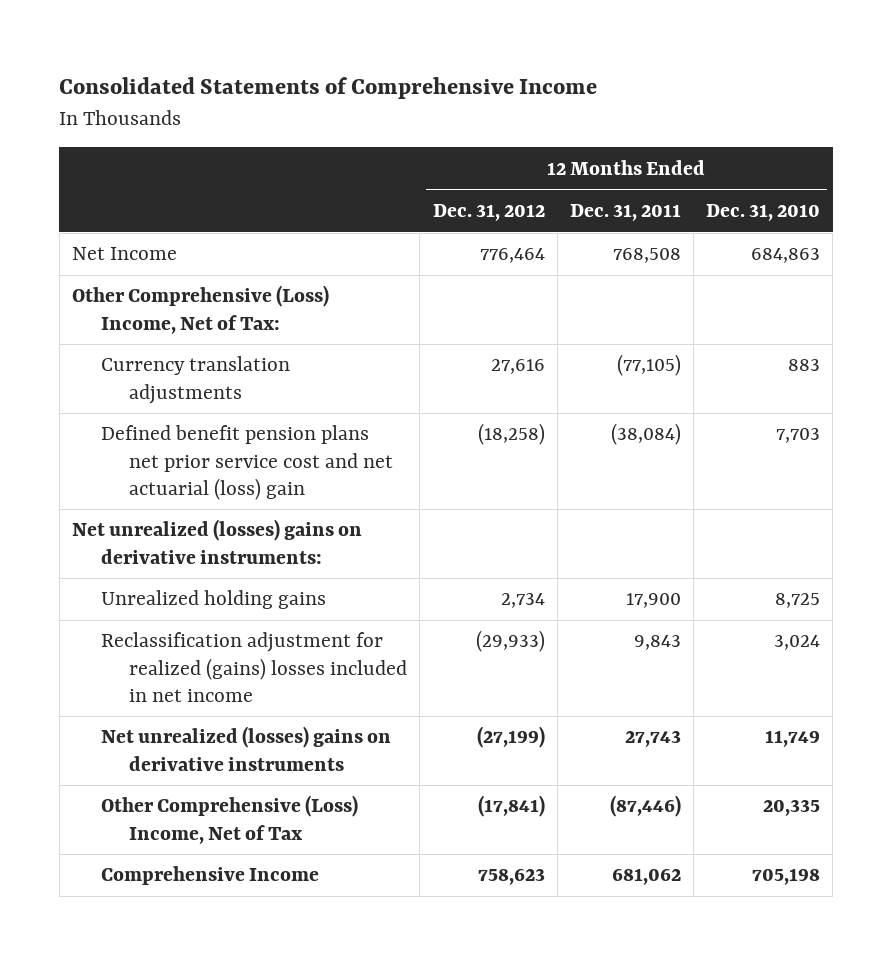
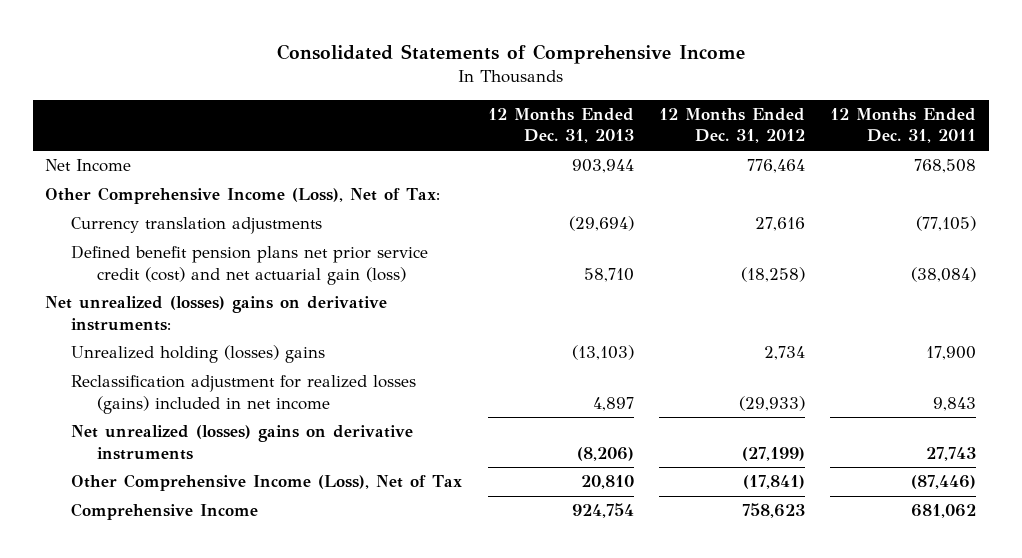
[706,203,821,221] Dec. 31, 2010 -> none
none -> [487,107,634,144] 12 Months Ended Dec. 31, 2013
[72,285,330,334] Other Comprehensive (Loss) Income, Net of Tax: -> [45,187,441,205] Other Comprehensive Income (Loss), Net of Tax:
[100,425,394,500] Defined benefit pension plans net prior service cost and net actuarial (loss) gain -> [71,245,429,285] Defined benefit pension plans net prior service credit (cost) and net actuarial gain (loss)
[100,590,326,610] Unrealized holding gains -> [71,345,326,364] Unrealized holding (losses) gains
[100,632,408,702] Reclassification adjustment for realized (gains) losses included in net income -> [71,375,417,414] Reclassification adjustment for realized losses (gains) included in net income
[100,795,358,844] Other Comprehensive (Loss) Income, Net of Tax -> [71,474,463,492] Other Comprehensive Income (Loss), Net of Tax

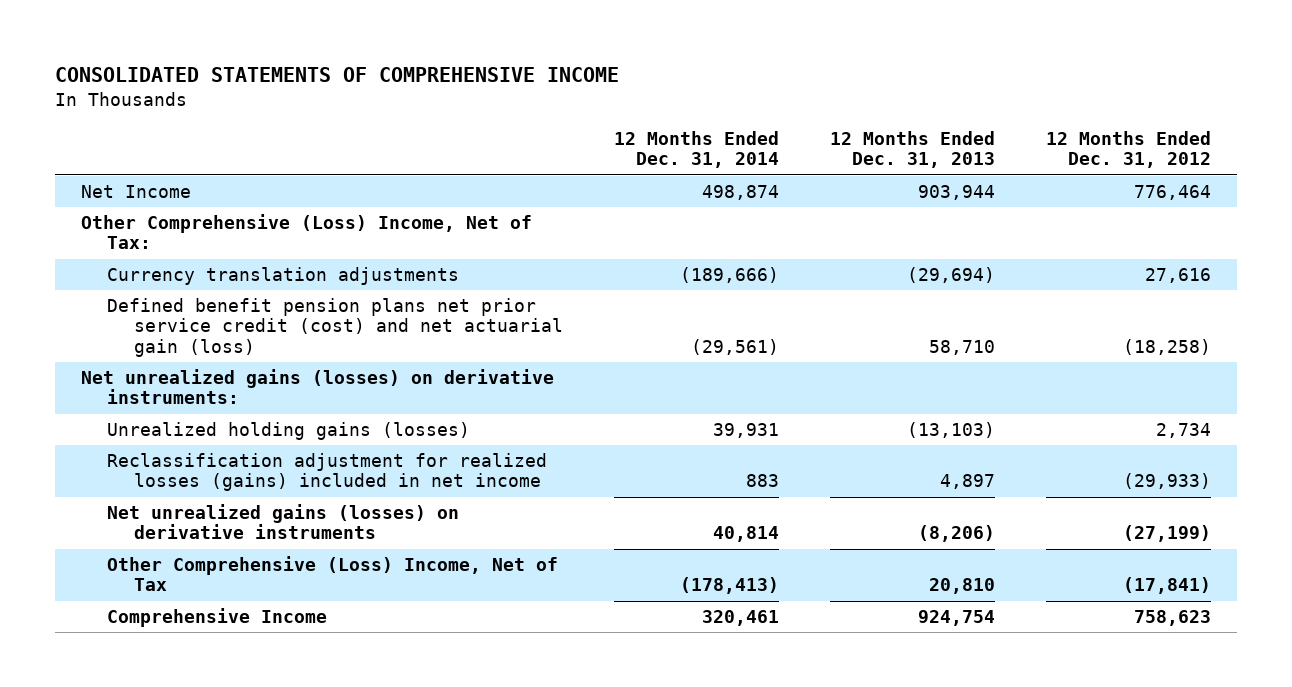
[276,44,745,65] Consolidated Statements of Comprehensive Income -> [55,67,620,83] CONSOLIDATED STATEMENTS OF COMPREHENSIVE INCOME
[830,107,977,144] 12 Months Ended Dec. 31, 2011 -> none
none -> [613,130,779,169] 12 Months Ended Dec. 31, 2014
[45,187,441,205] Other Comprehensive Income (Loss), Net of Tax: -> [81,213,533,250] Other Comprehensive (Loss) Income, Net of Tax:
[45,296,388,331] Net unrealized (losses) gains on derivative instruments: -> [81,368,555,405] Net unrealized gains (losses) on derivative instruments:
[71,345,326,364] Unrealized holding (losses) gains -> [107,421,471,440] Unrealized holding gains (losses)
[71,425,414,460] Net unrealized (losses) gains on derivative instruments -> [107,503,460,540] Net unrealized gains (losses) on derivative instruments
[71,474,463,492] Other Comprehensive Income (Loss), Net of Tax -> [107,555,559,592] Other Comprehensive (Loss) Income, Net of Tax

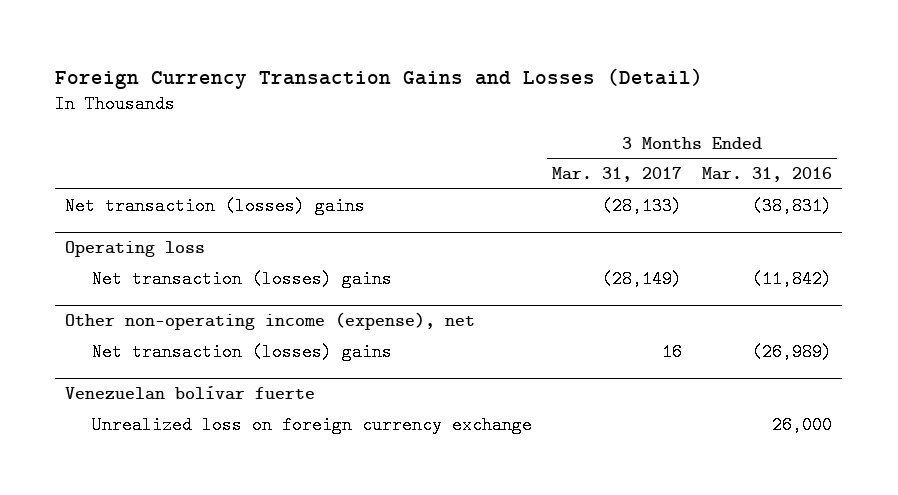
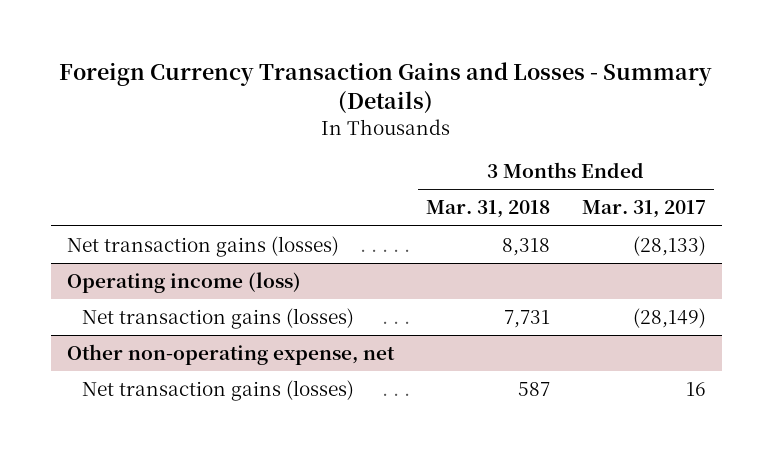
[55,68,704,90] Foreign Currency Transaction Gains and Losses (Detail) -> [59,62,713,115] Foreign Currency Transaction Gains and Losses - Summary (Details)
[702,167,833,183] Mar. 31, 2016 -> none
none -> [425,200,550,219] Mar. 31, 2018
[65,386,316,401] Venezuelan bolívar fuerte -> none
[91,415,532,434] Unrealized loss on foreign currency exchange -> none
[65,196,366,215] Net transaction (losses) gains -> [66,235,339,257] Net transaction gains (losses)
[65,241,206,258] Operating loss -> [66,271,301,293] Operating income (loss)
[91,269,392,288] Net transaction (losses) gains -> [82,307,355,329] Net transaction gains (losses)
[65,312,476,331] Other non-operating income (expense), net -> [66,343,395,365] Other non-operating expense, net
[91,342,392,361] Net transaction (losses) gains -> [82,379,355,401] Net transaction gains (losses)

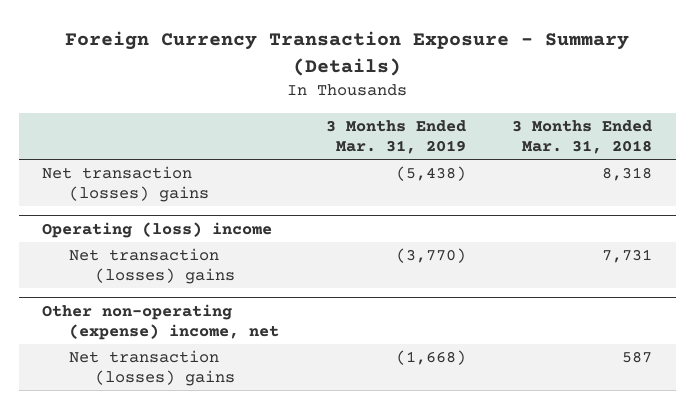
[59,62,713,115] Foreign Currency Transaction Gains and Losses - Summary (Details) -> [65,31,630,77] Foreign Currency Transaction Exposure - Summary (Details)
[581,200,706,219] Mar. 31, 2017 -> none
none -> [325,119,466,154] 3 Months Ended Mar. 31, 2019
[66,235,339,257] Net transaction gains (losses) -> [42,166,209,203] Net transaction (losses) gains
[66,271,301,293] Operating income (loss) -> [42,222,273,239] Operating (loss) income
[82,307,355,329] Net transaction gains (losses) -> [68,248,236,285] Net transaction (losses) gains
[66,343,395,365] Other non-operating expense, net -> [42,304,279,341] Other non-operating (expense) income, net
[82,379,355,401] Net transaction gains (losses) -> [68,350,236,387] Net transaction (losses) gains

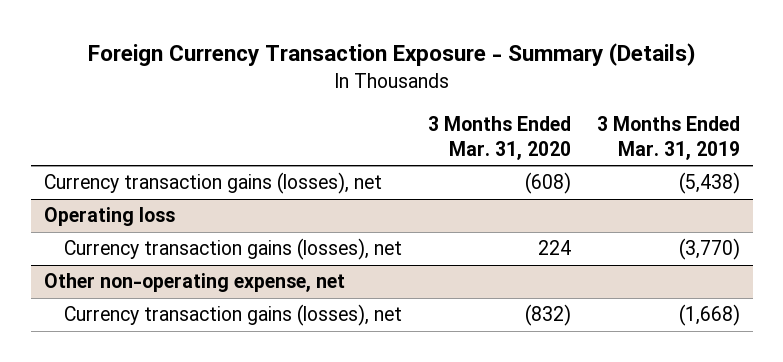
[512,119,653,154] 3 Months Ended Mar. 31, 2018 -> none
none -> [427,115,571,161] 3 Months Ended Mar. 31, 2020
[42,166,209,203] Net transaction (losses) gains -> [43,172,382,195] Currency transaction gains (losses), net
[42,222,273,239] Operating (loss) income -> [43,207,175,227] Operating loss
[68,248,236,285] Net transaction (losses) gains -> [63,238,402,261] Currency transaction gains (losses), net
[42,304,279,341] Other non-operating (expense) income, net -> [43,273,345,293] Other non-operating expense, net
[68,350,236,387] Net transaction (losses) gains -> [63,304,402,327] Currency transaction gains (losses), net

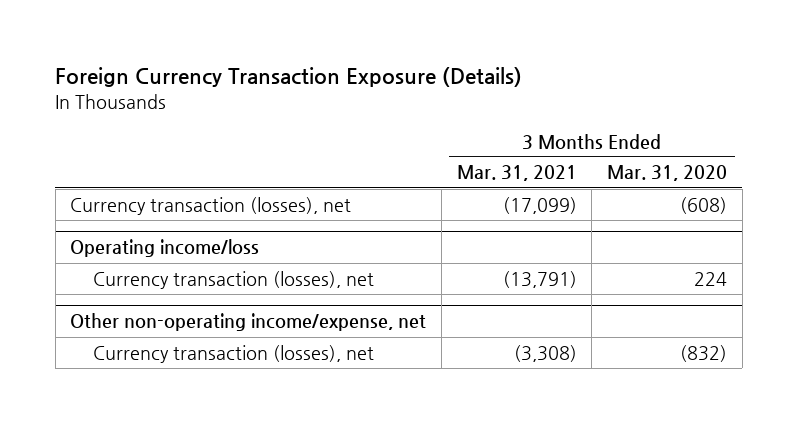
[87,43,696,67] Foreign Currency Transaction Exposure - Summary (Details) -> [55,67,523,88] Foreign Currency Transaction Exposure (Details)
[596,115,740,161] 3 Months Ended Mar. 31, 2019 -> none
none -> [456,165,577,182] Mar. 31, 2021
[43,172,382,195] Currency transaction gains (losses), net -> [70,196,352,215] Currency transaction (losses), net
[43,207,175,227] Operating loss -> [70,239,260,258] Operating income/loss
[63,238,402,261] Currency transaction gains (losses), net -> [93,270,375,289] Currency transaction (losses), net
[43,273,345,293] Other non-operating expense, net -> [70,313,427,332] Other non-operating income/expense, net
[63,304,402,327] Currency transaction gains (losses), net -> [93,344,375,363] Currency transaction (losses), net

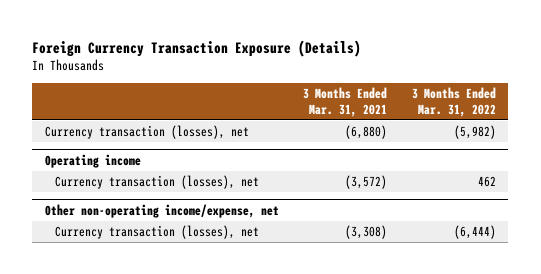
[607,165,728,182] Mar. 31, 2020 -> none
none -> [412,87,497,117] 3 Months Ended Mar. 31, 2022
[502,196,577,214] (17,099) -> [345,125,388,140] (6,880)
[70,239,260,258] Operating income/loss -> [44,153,141,168] Operating income
[502,270,577,288] (13,791) -> [345,175,388,190] (3,572)

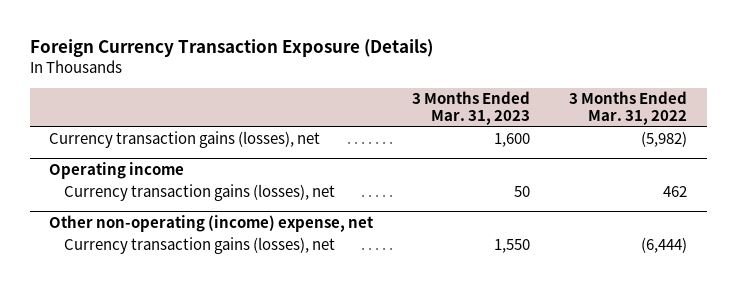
[303,87,388,117] 3 Months Ended Mar. 31, 2021 -> none
none -> [412,91,531,126] 3 Months Ended Mar. 31, 2023
[44,125,249,140] Currency transaction (losses), net -> [49,131,321,149] Currency transaction gains (losses), net
[55,175,260,190] Currency transaction (losses), net -> [64,184,336,202] Currency transaction gains (losses), net
[44,203,279,218] Other non-operating income/expense, net -> [49,215,375,233] Other non-operating (income) expense, net
[55,225,260,240] Currency transaction (losses), net -> [64,237,336,255] Currency transaction gains (losses), net

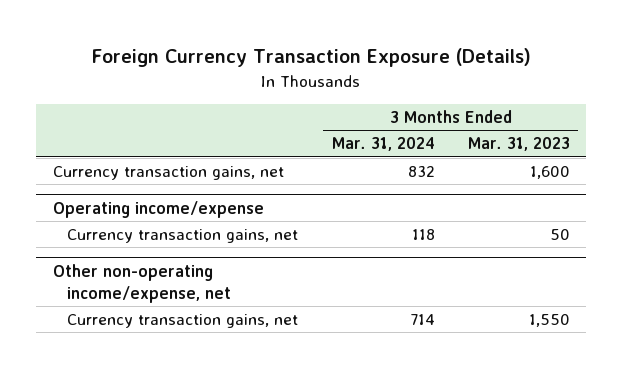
[569,91,688,126] 3 Months Ended Mar. 31, 2022 -> none
none -> [331,137,435,152] Mar. 31, 2024
[49,131,321,149] Currency transaction gains (losses), net -> [53,166,285,181] Currency transaction gains, net
[49,162,185,180] Operating income -> [53,200,265,218] Operating income/expense
[64,184,336,202] Currency transaction gains (losses), net -> [67,229,299,244] Currency transaction gains, net
[49,215,375,233] Other non-operating (income) expense, net -> [53,263,232,303] Other non-operating income/expense, net
[64,237,336,255] Currency transaction gains (losses), net -> [67,314,299,329] Currency transaction gains, net

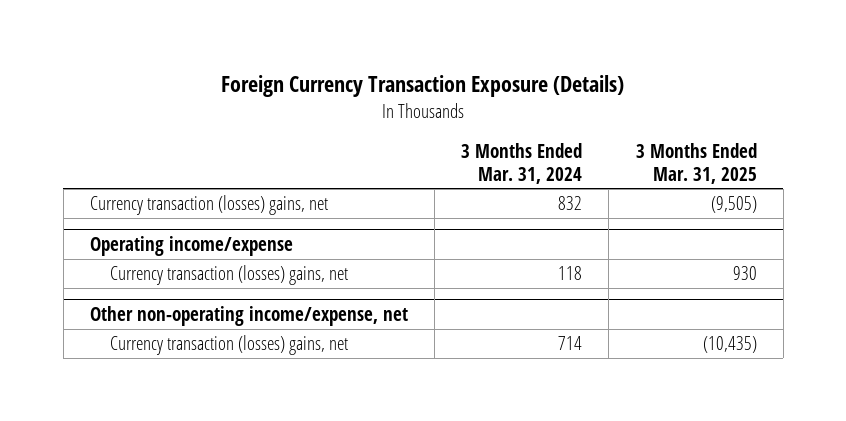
[467,137,570,152] Mar. 31, 2023 -> none
none -> [635,142,757,184] 3 Months Ended Mar. 31, 2025
[53,166,285,181] Currency transaction gains, net -> [89,195,328,216] Currency transaction (losses) gains, net
[67,229,299,244] Currency transaction gains, net -> [109,265,348,286] Currency transaction (losses) gains, net
[67,314,299,329] Currency transaction gains, net -> [109,335,348,356] Currency transaction (losses) gains, net

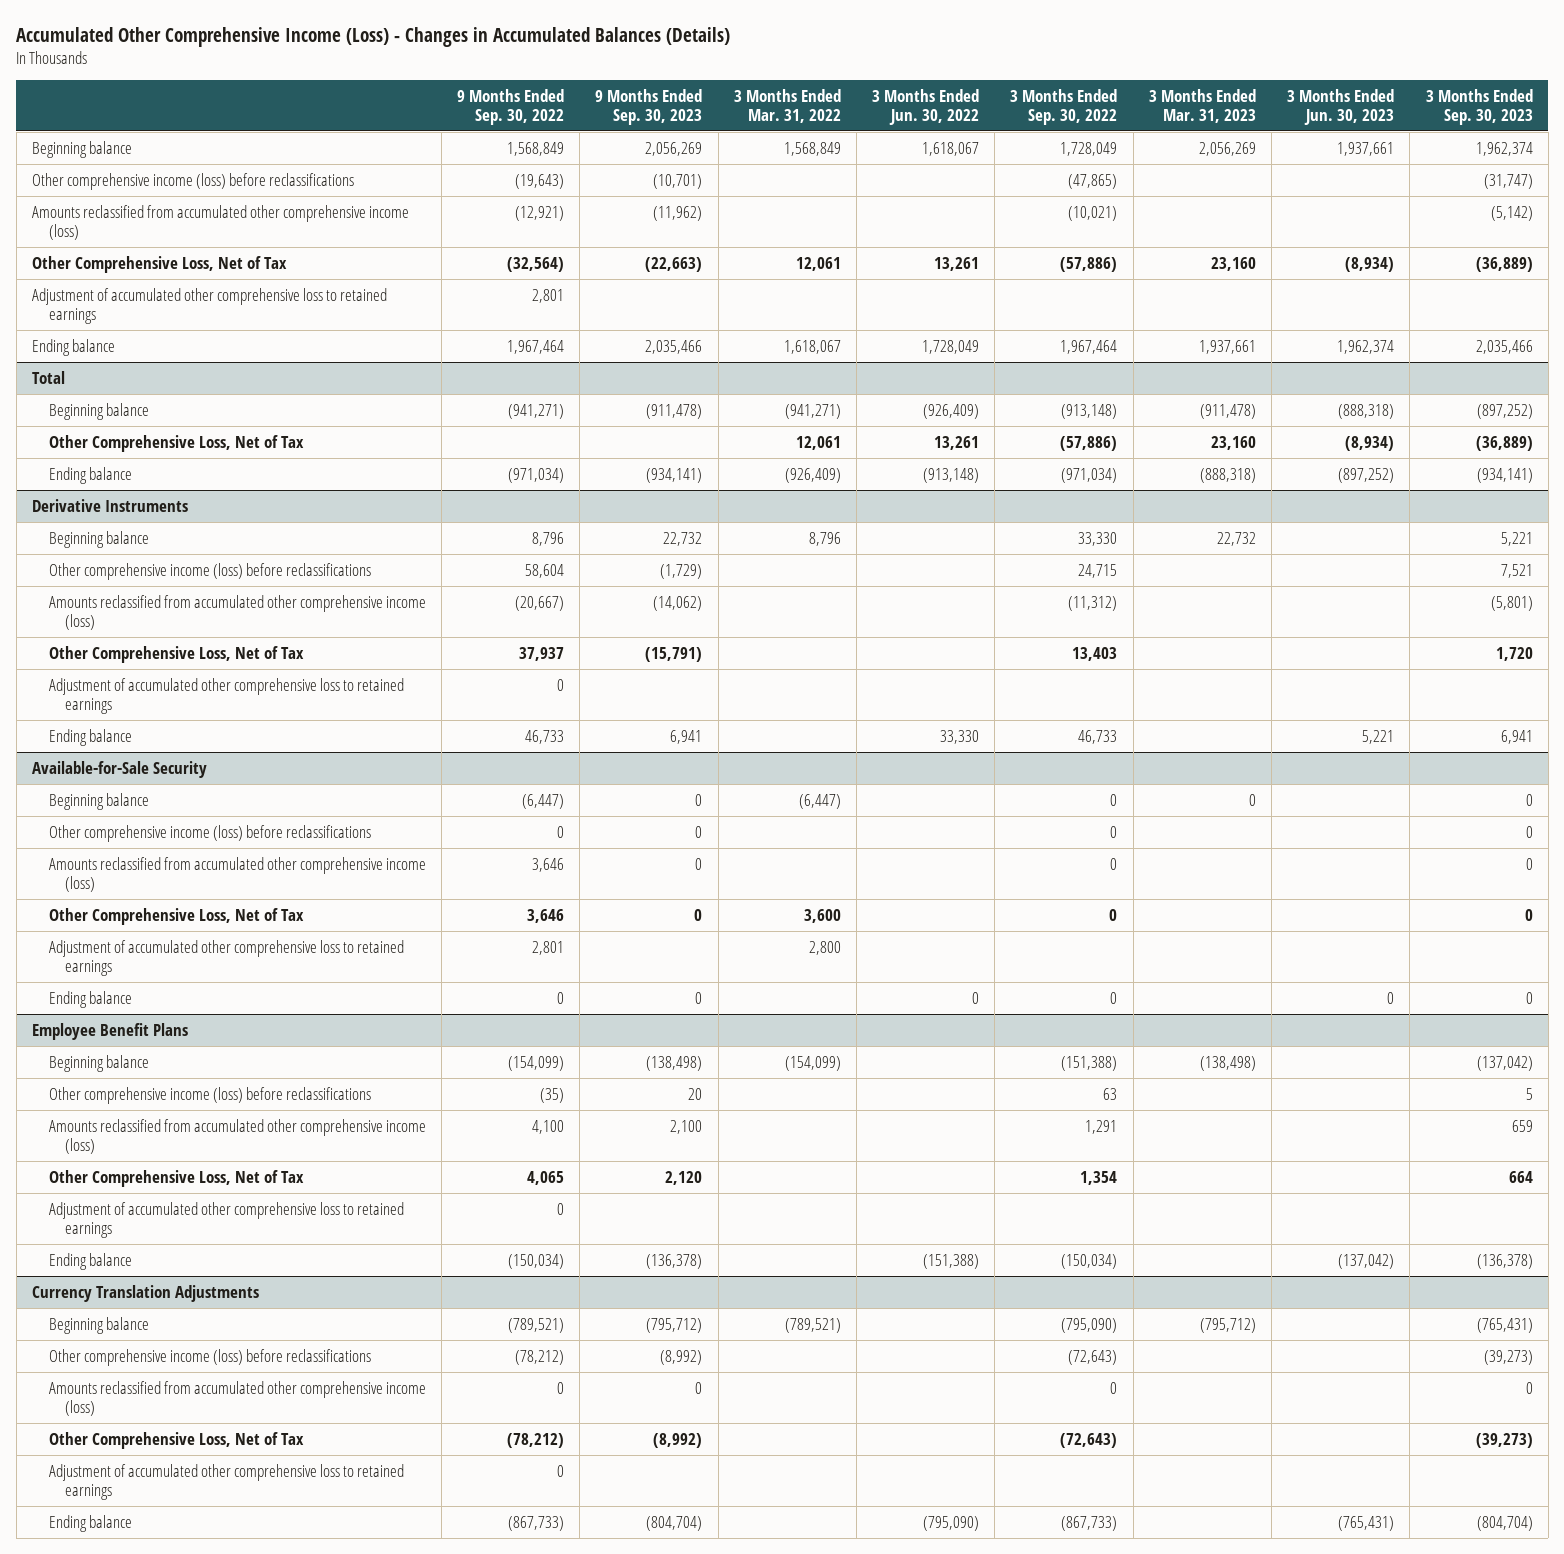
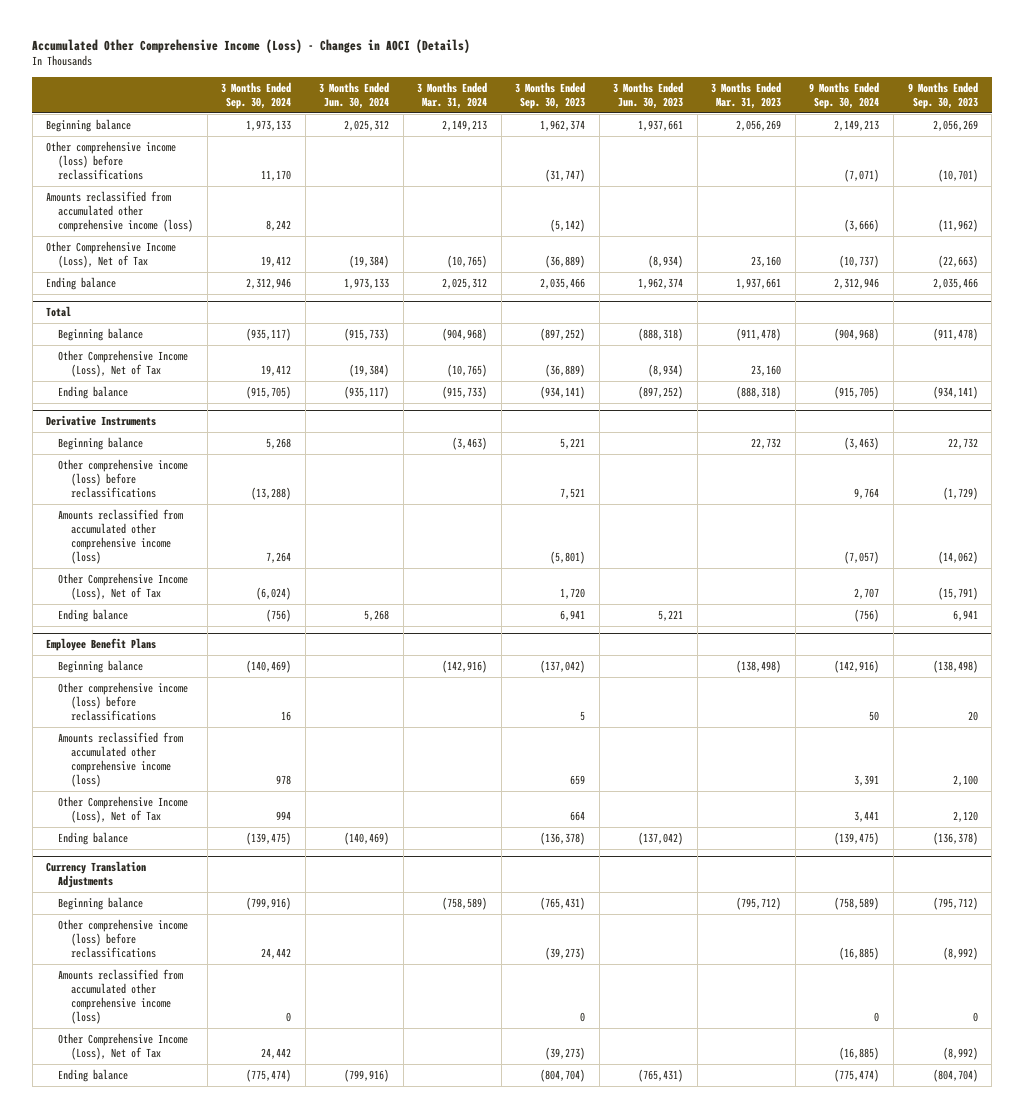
[16,26,731,47] Accumulated Other Comprehensive Income (Loss) - Changes in Accumulated Balances (Details) -> [32,38,471,53] Accumulated Other Comprehensive Income (Loss) - Changes in AOCI (Details)
[457,88,565,125] 9 Months Ended Sep. 30, 2022 -> none
[733,88,841,123] 3 Months Ended Mar. 31, 2022 -> none
[872,88,980,125] 3 Months Ended Jun. 30, 2022 -> none
[1010,88,1118,125] 3 Months Ended Sep. 30, 2022 -> none
none -> [221,81,292,109] 3 Months Ended Sep. 30, 2024
none -> [319,81,390,109] 3 Months Ended Jun. 30, 2024
none -> [417,81,488,109] 3 Months Ended Mar. 31, 2024
none -> [809,81,880,109] 9 Months Ended Sep. 30, 2024
[31,287,387,324] Adjustment of accumulated other comprehensive loss to retained earnings -> none
[31,255,287,273] Other Comprehensive Loss, Net of Tax -> [46,240,177,269] Other Comprehensive Income (Loss), Net of Tax
[48,434,304,452] Other Comprehensive Loss, Net of Tax -> [58,349,189,378] Other Comprehensive Income (Loss), Net of Tax
[48,677,404,714] Adjustment of accumulated other comprehensive loss to retained earnings -> none
[48,645,304,663] Other Comprehensive Loss, Net of Tax -> [58,572,189,601] Other Comprehensive Income (Loss), Net of Tax
[31,760,207,778] Available-for-Sale Security -> none
[48,792,149,810] Beginning balance -> none
[48,824,371,842] Other comprehensive income (loss) before reclassifications -> none
[48,856,426,892] Amounts reclassified from accumulated other comprehensive income (loss) -> none
[48,907,304,925] Other Comprehensive Loss, Net of Tax -> none
[48,939,404,976] Adjustment of accumulated other comprehensive loss to retained earnings -> none
[48,990,132,1008] Ending balance -> none
[48,1201,404,1238] Adjustment of accumulated other comprehensive loss to retained earnings -> none
[48,1169,304,1187] Other Comprehensive Loss, Net of Tax -> [58,795,189,824] Other Comprehensive Income (Loss), Net of Tax
[48,1463,404,1500] Adjustment of accumulated other comprehensive loss to retained earnings -> none
[48,1431,304,1449] Other Comprehensive Loss, Net of Tax -> [58,1032,189,1061] Other Comprehensive Income (Loss), Net of Tax

